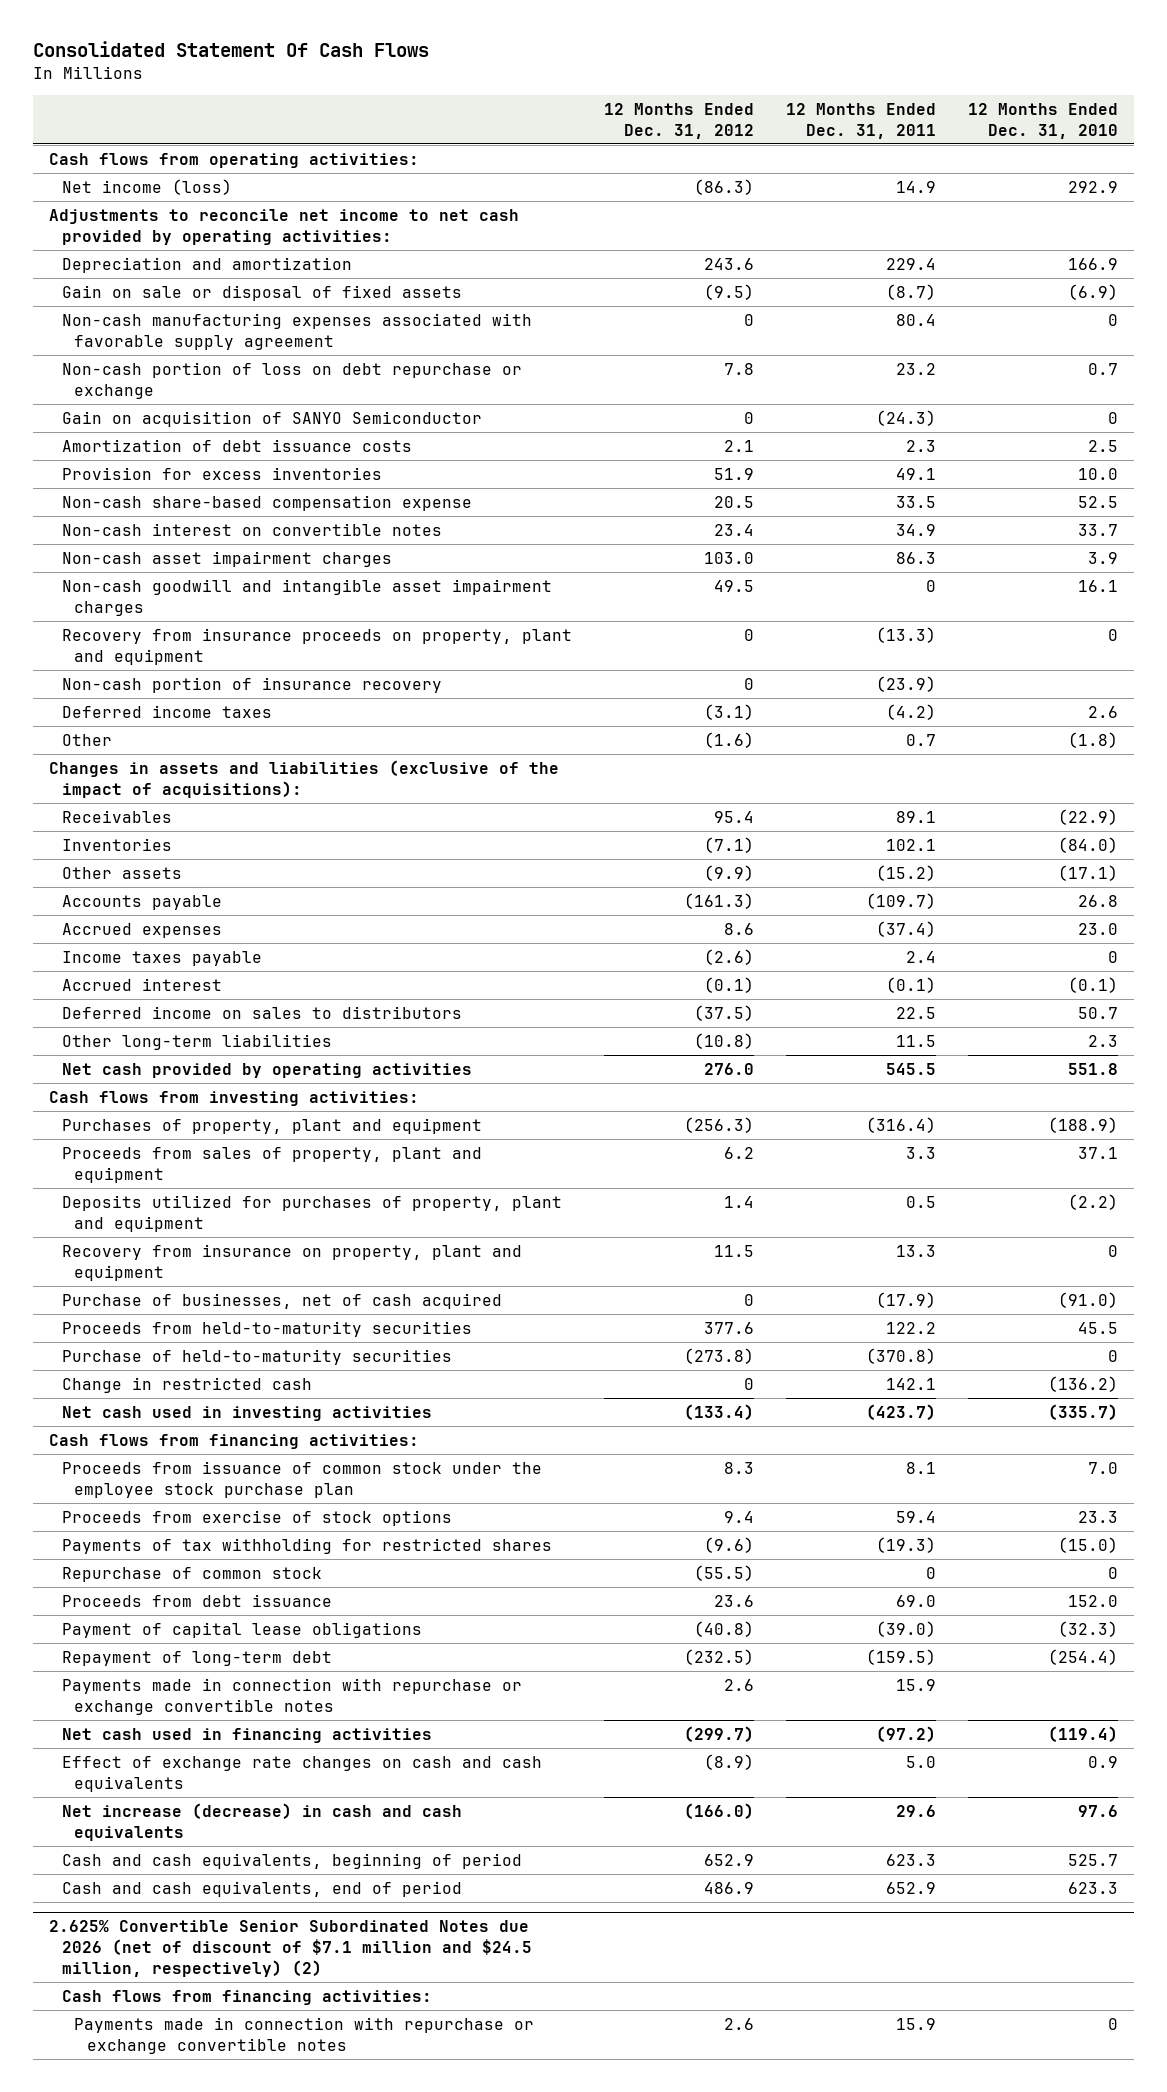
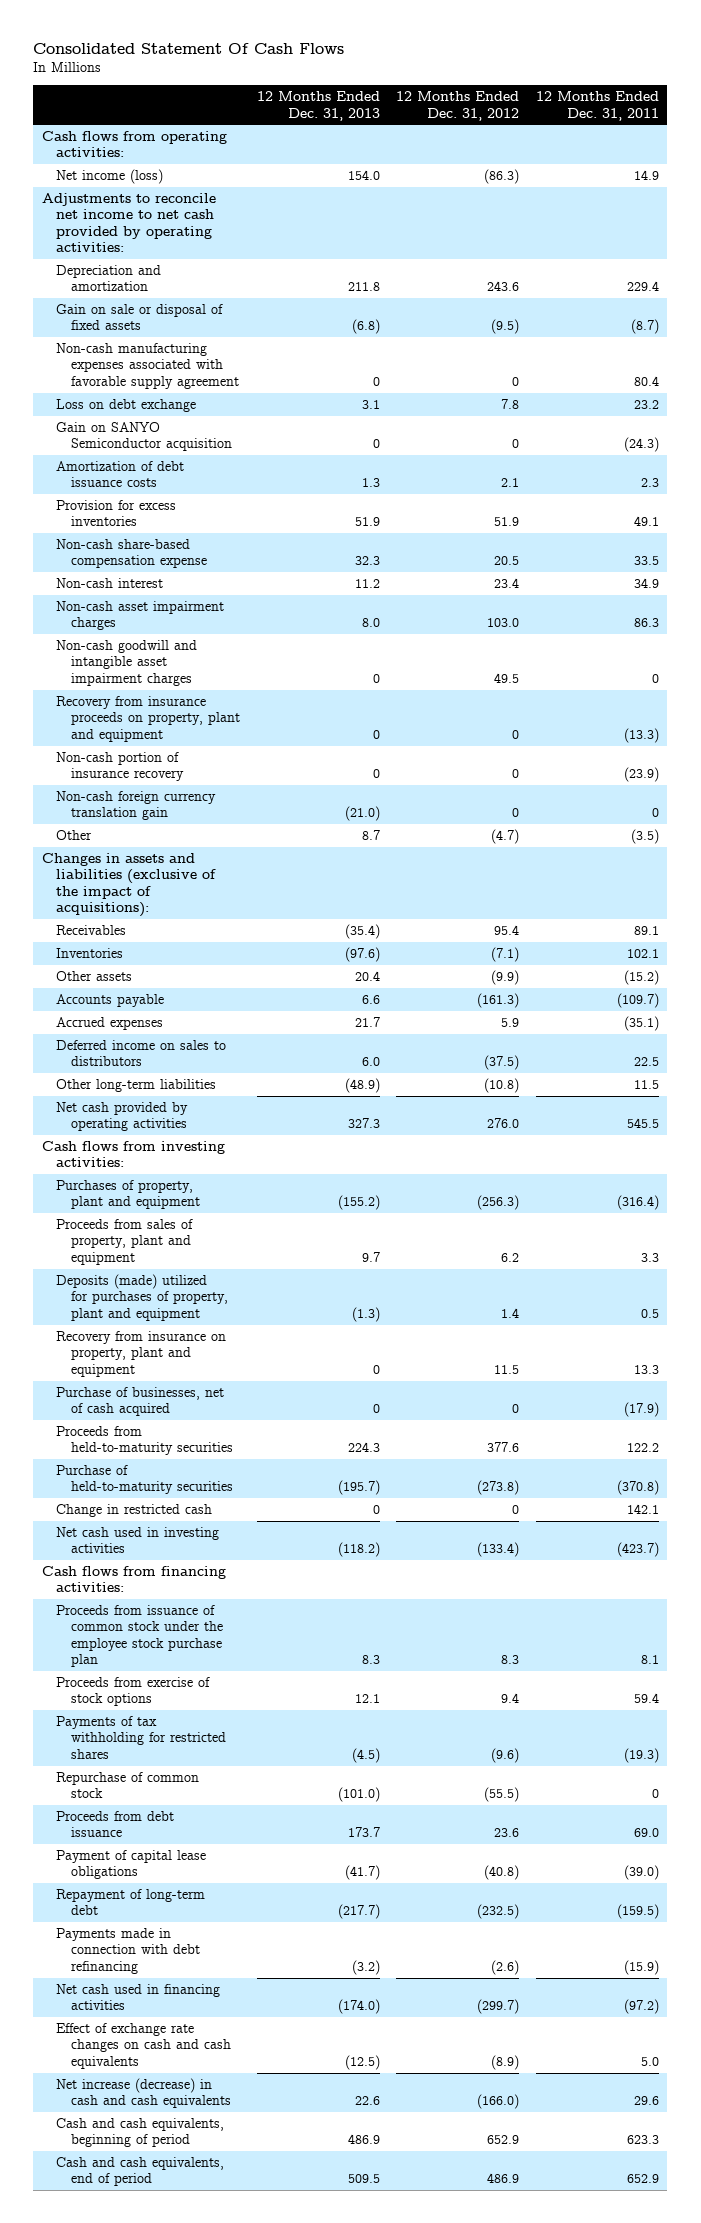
[968,102,1119,139] 12 Months Ended Dec. 31, 2010 -> none
none -> [256,91,380,121] 12 Months Ended Dec. 31, 2013
[61,361,522,399] Non-cash portion of loss on debt repurchase or exchange -> [56,398,197,412] Loss on debt exchange
[61,410,482,427] Gain on acquisition of SANYO Semiconductor -> [56,421,233,452] Gain on SANYO Semiconductor acquisition
[61,522,442,536] Non-cash interest on convertible notes -> [56,577,164,588] Non-cash interest
[61,704,272,718] Deferred income taxes -> none
none -> [56,790,217,821] Non-cash foreign currency translation gain
[703,731,754,748] (1.6) -> [491,828,520,844] (4.7)
[906,733,937,746] 0.7 -> [630,828,659,844] (3.5)
[61,950,262,966] Income taxes payable -> none
[61,977,222,991] Accrued interest -> none
[723,922,754,935] 8.6 -> [501,1017,520,1027] 5.9
[876,920,937,937] (37.4) -> [623,1015,659,1031] (35.1)
[61,1194,562,1232] Deposits utilized for purchases of property, plant and equipment -> [56,1273,229,1321] Deposits (made) utilized for purchases of property, plant and equipment
[61,1677,522,1715] Payments made in connection with repurchase or exchange convertible notes -> [56,1927,201,1974] Payments made in connection with debt refinancing
[723,1678,754,1691] 2.6 -> [491,1959,520,1975] (2.6)
[896,1678,937,1691] 15.9 -> [623,1959,659,1975] (15.9)
[48,1920,532,1977] 2.625% Convertible Senior Subordinated Notes due 2026 (net of discount of $7.1 million and $24.5 million, respectively) (2) -> none
[61,1989,432,2005] Cash flows from financing activities: -> none
[74,2016,535,2054] Payments made in connection with repurchase or exchange convertible notes -> none

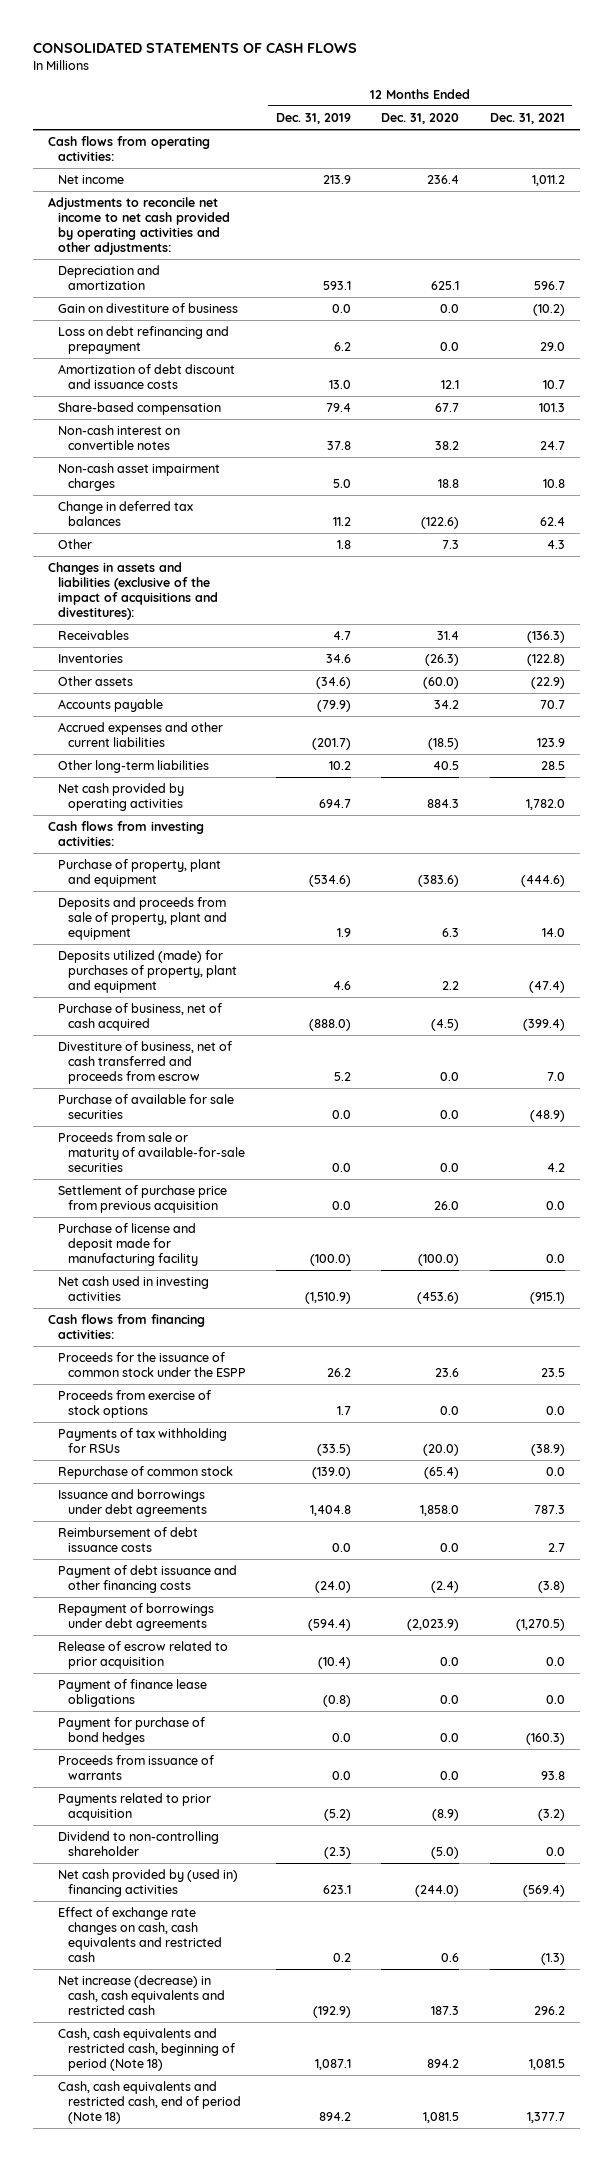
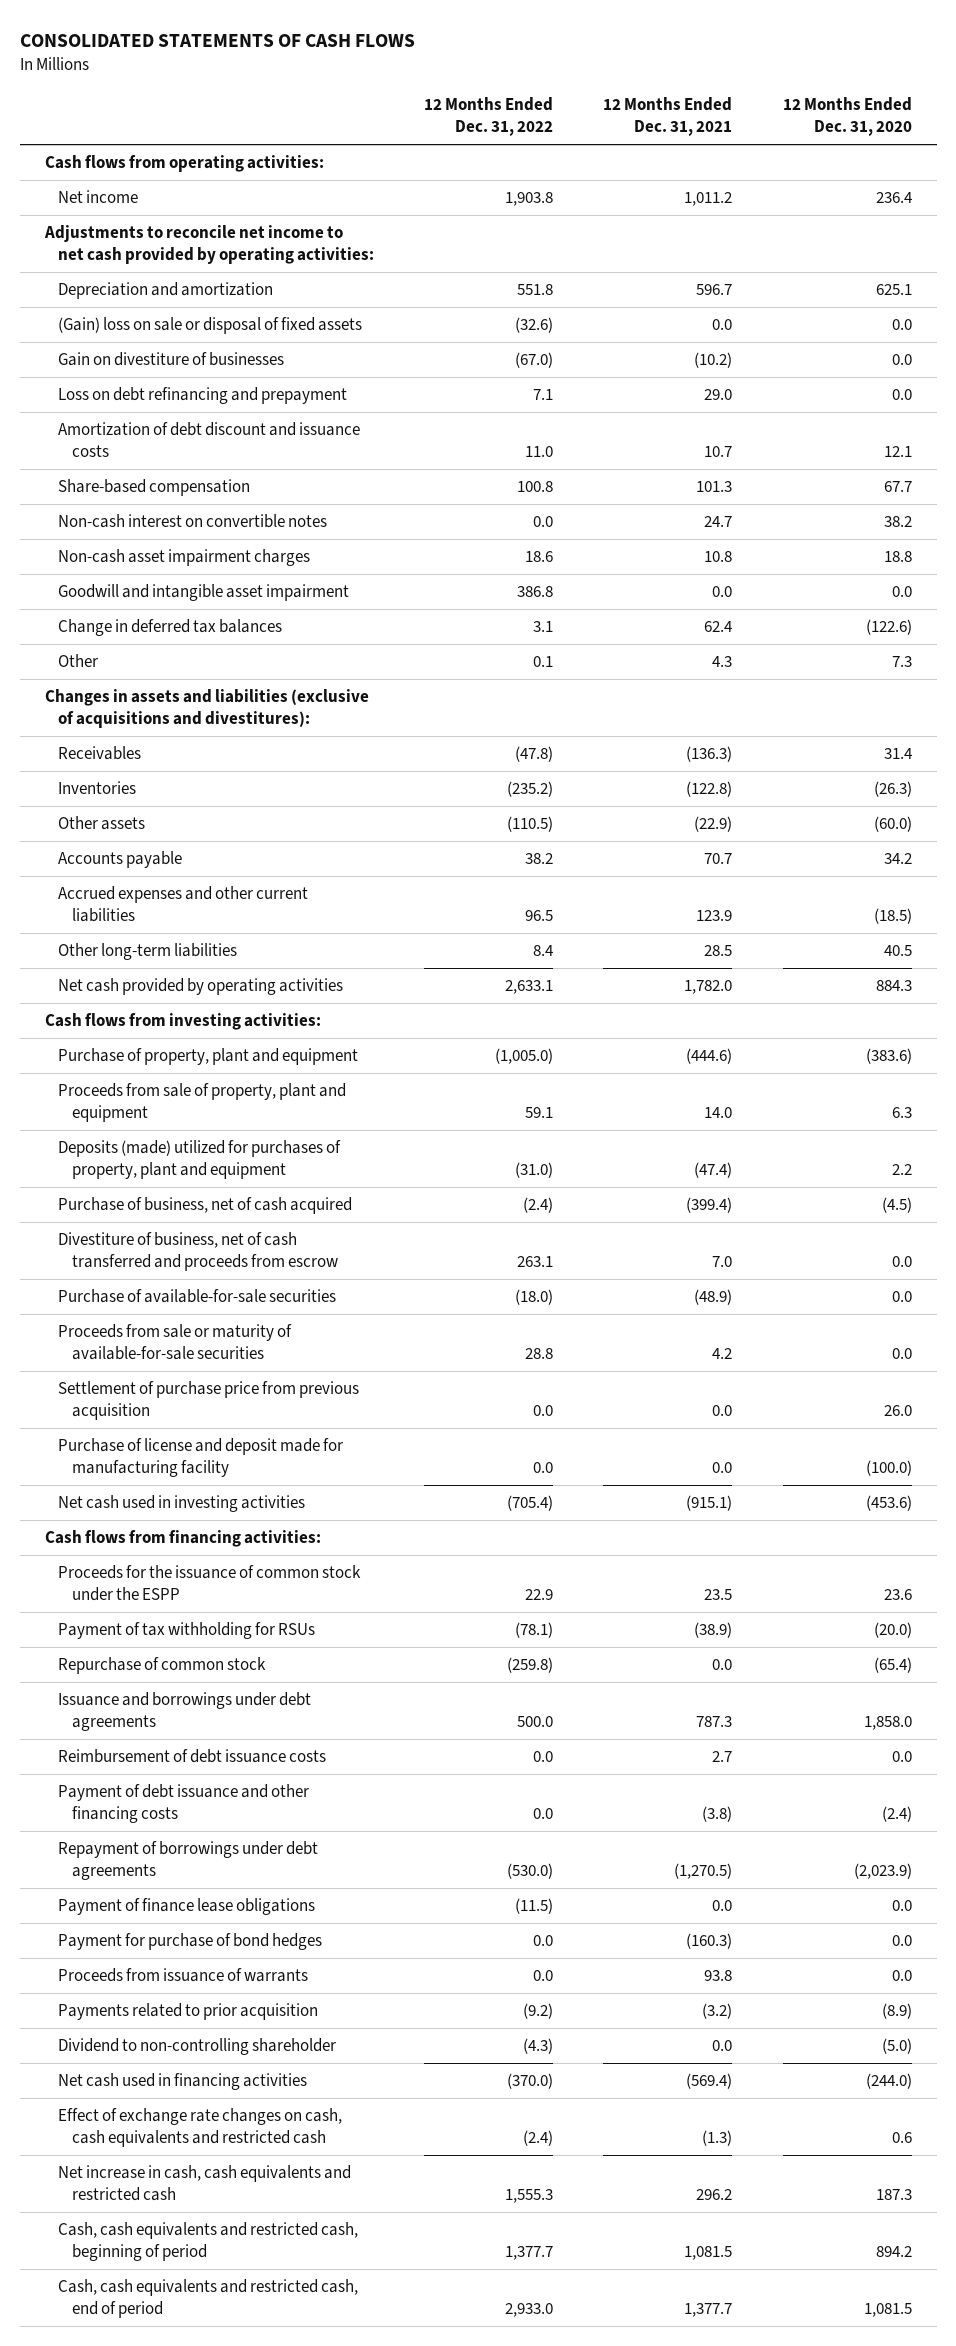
[276,112,352,124] Dec. 31, 2019 -> none
none -> [424,97,554,137] 12 Months Ended Dec. 31, 2022
[48,197,230,255] Adjustments to reconcile net income to net cash provided by operating activities and other adjustments: -> [43,225,375,265] Adjustments to reconcile net income to net cash provided by operating activities:
none -> [58,317,363,335] (Gain) loss on sale or disposal of fixed assets
[57,303,238,314] Gain on divestiture of business -> [58,352,285,367] Gain on divestiture of businesses
none -> [58,584,350,602] Goodwill and intangible asset impairment
[48,562,218,620] Changes in assets and liabilities (exclusive of the impact of acquisitions and divestitures): -> [44,689,369,729] Changes in assets and liabilities (exclusive of acquisitions and divestitures):
[57,897,227,940] Deposits and proceeds from sale of property, plant and equipment -> [58,1083,347,1123] Proceeds from sale of property, plant and equipment
[57,950,237,993] Deposits utilized (made) for purchases of property, plant and equipment -> [58,1140,342,1180] Deposits (made) utilized for purchases of property, plant and equipment
[57,1094,234,1120] Purchase of available for sale securities -> [58,1289,337,1304] Purchase of available-for-sale securities
[57,1390,211,1419] Proceeds from exercise of stock options -> none
[57,1428,227,1454] Payments of tax withholding for RSUs -> [58,1622,316,1640] Payment of tax withholding for RSUs
[57,1641,228,1670] Release of escrow related to prior acquisition -> none
[57,1869,238,1898] Net cash provided by (used in) financing activities -> [58,2073,308,2091] Net cash used in financing activities
[57,1975,225,2015] Net increase (decrease) in cash, cash equivalents and restricted cash -> [58,2165,352,2202] Net increase in cash, cash equivalents and restricted cash
[57,2028,235,2071] Cash, cash equivalents and restricted cash, beginning of period (Note 18) -> [58,2222,359,2262] Cash, cash equivalents and restricted cash, beginning of period
[57,2081,241,2124] Cash, cash equivalents and restricted cash, end of period (Note 18) -> [58,2279,359,2319] Cash, cash equivalents and restricted cash, end of period

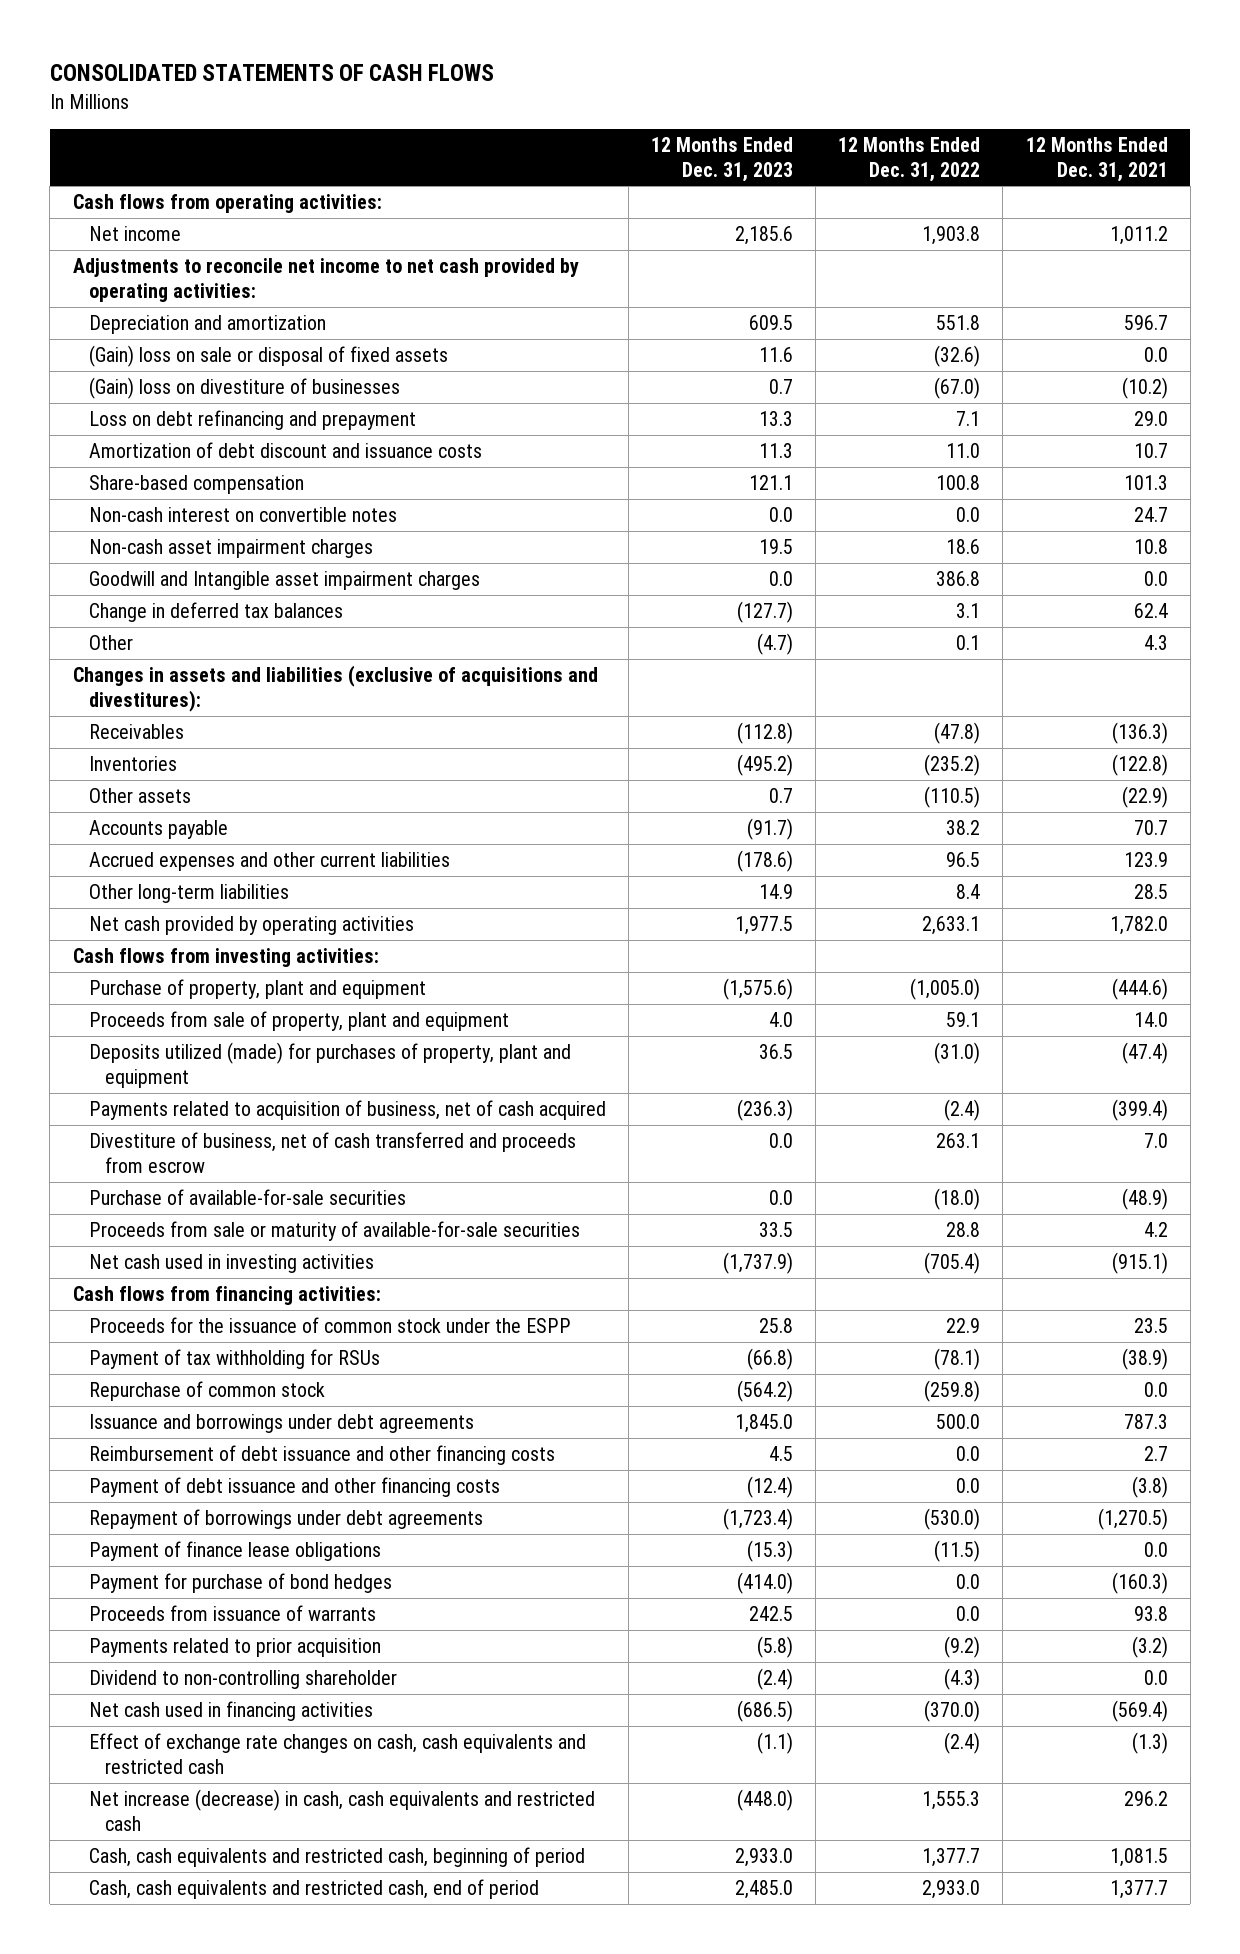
[782,97,912,137] 12 Months Ended Dec. 31, 2020 -> none
none -> [650,136,793,182] 12 Months Ended Dec. 31, 2023
[58,352,285,367] Gain on divestiture of businesses -> [88,377,400,400] (Gain) loss on divestiture of businesses
[58,584,350,602] Goodwill and intangible asset impairment -> [88,571,480,591] Goodwill and Intangible asset impairment charges
[58,1140,342,1180] Deposits (made) utilized for purchases of property, plant and equipment -> [88,1042,571,1089] Deposits utilized (made) for purchases of property, plant and equipment
[58,1197,353,1215] Purchase of business, net of cash acquired -> [88,1100,606,1121] Payments related to acquisition of business, net of cash acquired
[58,1381,360,1421] Settlement of purchase price from previous acquisition -> none
[58,1438,344,1478] Purchase of license and deposit made for manufacturing facility -> none
[58,1749,327,1764] Reimbursement of debt issuance costs -> [88,1445,555,1466] Reimbursement of debt issuance and other financing costs
[58,2165,352,2202] Net increase in cash, cash equivalents and restricted cash -> [88,1789,595,1832] Net increase (decrease) in cash, cash equivalents and restricted cash

